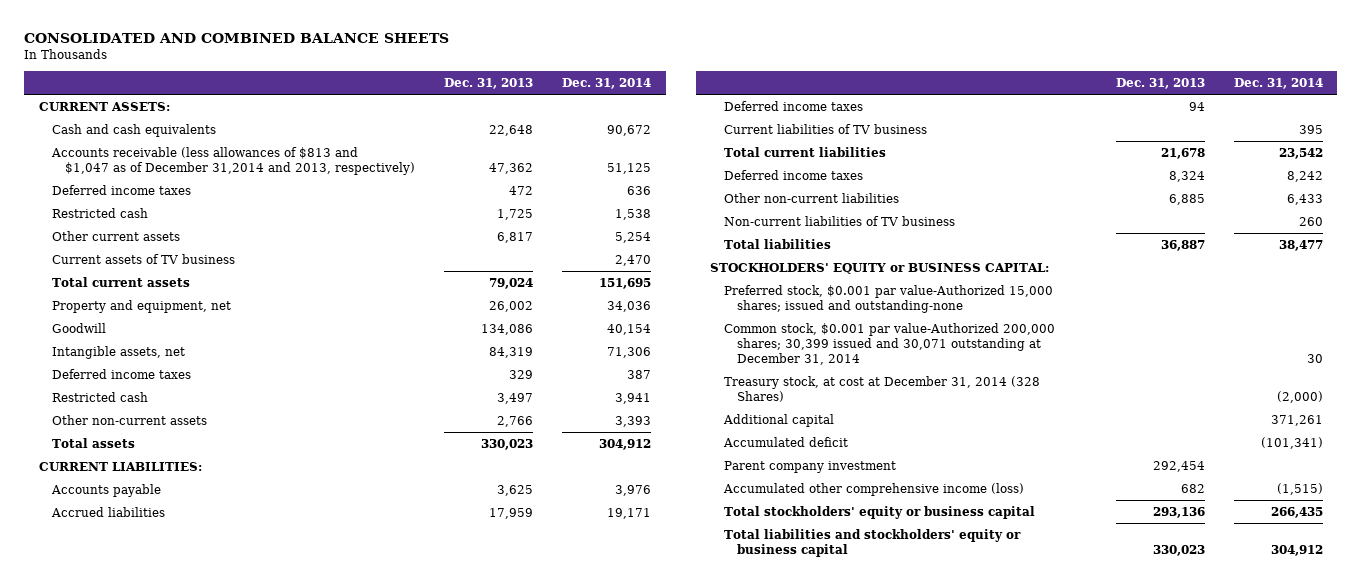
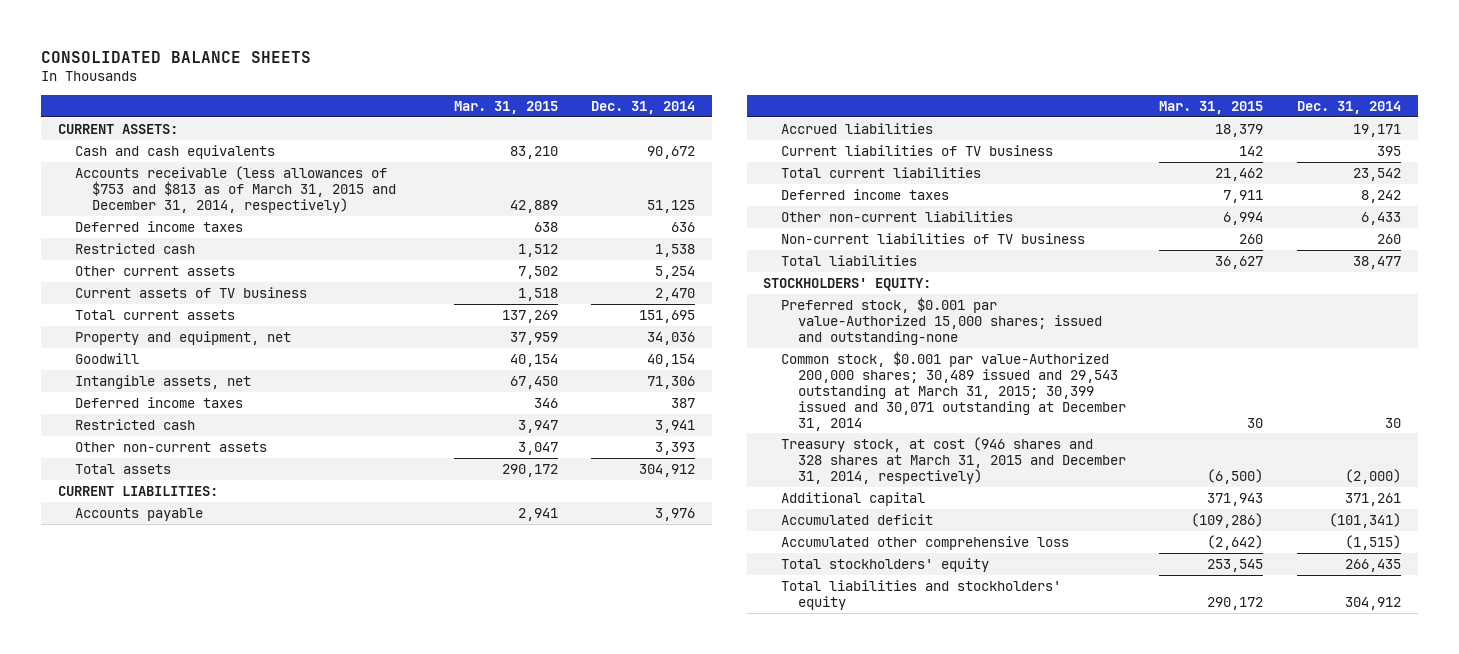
[24,32,450,43] CONSOLIDATED AND COMBINED BALANCE SHEETS -> [41,50,312,63] CONSOLIDATED BALANCE SHEETS
[444,77,534,89] Dec. 31, 2013 -> none
none -> [453,100,558,114] Mar. 31, 2015
[50,146,416,175] Accounts receivable (less allowances of $813 and $1,047 as of December 31,2014 and 2013, respectively) -> [75,165,397,213] Accounts receivable (less allowances of $753 and $813 as of March 31, 2015 and December 31, 2014, respectively)
[723,100,863,111] Deferred income taxes -> none
[710,262,1050,274] STOCKHOLDERS' EQUITY or BUSINESS CAPITAL: -> [763,277,932,291] STOCKHOLDERS' EQUITY:
[723,322,1055,365] Common stock, $0.001 par value-Authorized 200,000 shares; 30,399 issued and 30,071 outstanding at December 31, 2014 -> [780,350,1126,431] Common stock, $0.001 par value-Authorized 200,000 shares; 30,489 issued and 29,543 outstanding at March 31, 2015; 30,399 issued and 30,071 outstanding at December 31, 2014
[723,375,1040,402] Treasury stock, at cost at December 31, 2014 (328 Shares) -> [780,436,1126,484] Treasury stock, at cost (946 shares and 328 shares at March 31, 2015 and December 31, 2014, respectively)
[723,460,896,473] Parent company investment -> none
[722,482,1024,496] Accumulated other comprehensive income (loss) -> [780,535,1069,550] Accumulated other comprehensive loss
[723,505,1035,519] Total stockholders' equity or business capital -> [780,557,989,572] Total stockholders' equity
[723,528,1021,557] Total liabilities and stockholders' equity or business capital -> [780,579,1061,610] Total liabilities and stockholders' equity

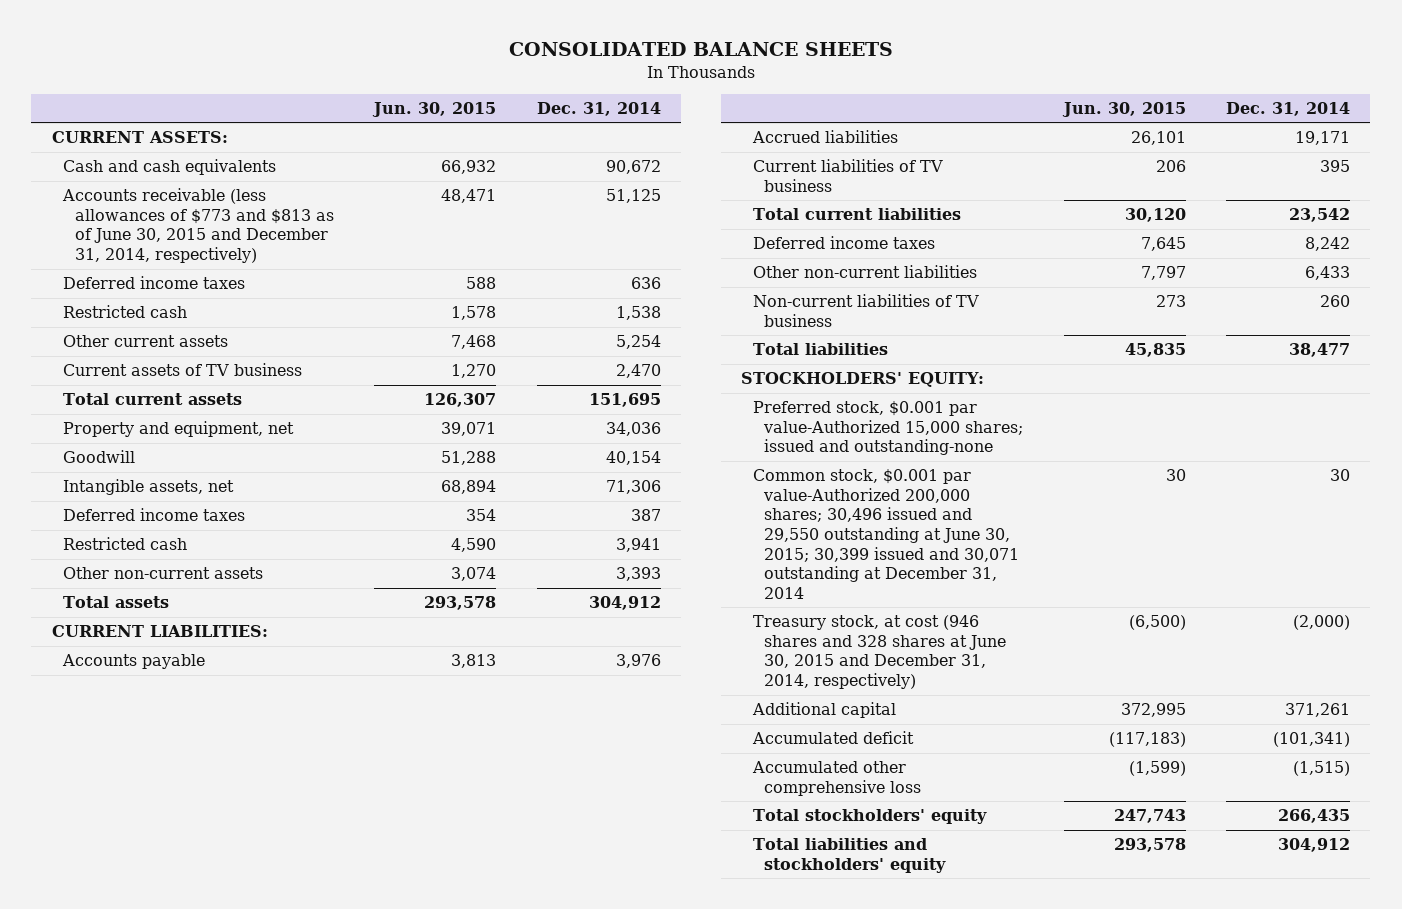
[453,100,558,114] Mar. 31, 2015 -> none
none -> [372,101,497,117] Jun. 30, 2015
[75,165,397,213] Accounts receivable (less allowances of $753 and $813 as of March 31, 2015 and December 31, 2014, respectively) -> [62,188,334,264] Accounts receivable (less allowances of $773 and $813 as of June 30, 2015 and December 31, 2014, respectively)
[780,350,1126,431] Common stock, $0.001 par value-Authorized 200,000 shares; 30,489 issued and 29,543 outstanding at March 31, 2015; 30,399 issued and 30,071 outstanding at December 31, 2014 -> [752,469,1020,599] Common stock, $0.001 par value-Authorized 200,000 shares; 30,496 issued and 29,550 outstanding at June 30, 2015; 30,399 issued and 30,071 outstanding at December 31, 2014
[780,436,1126,484] Treasury stock, at cost (946 shares and 328 shares at March 31, 2015 and December 31, 2014, respectively) -> [752,615,1007,690] Treasury stock, at cost (946 shares and 328 shares at June 30, 2015 and December 31, 2014, respectively)

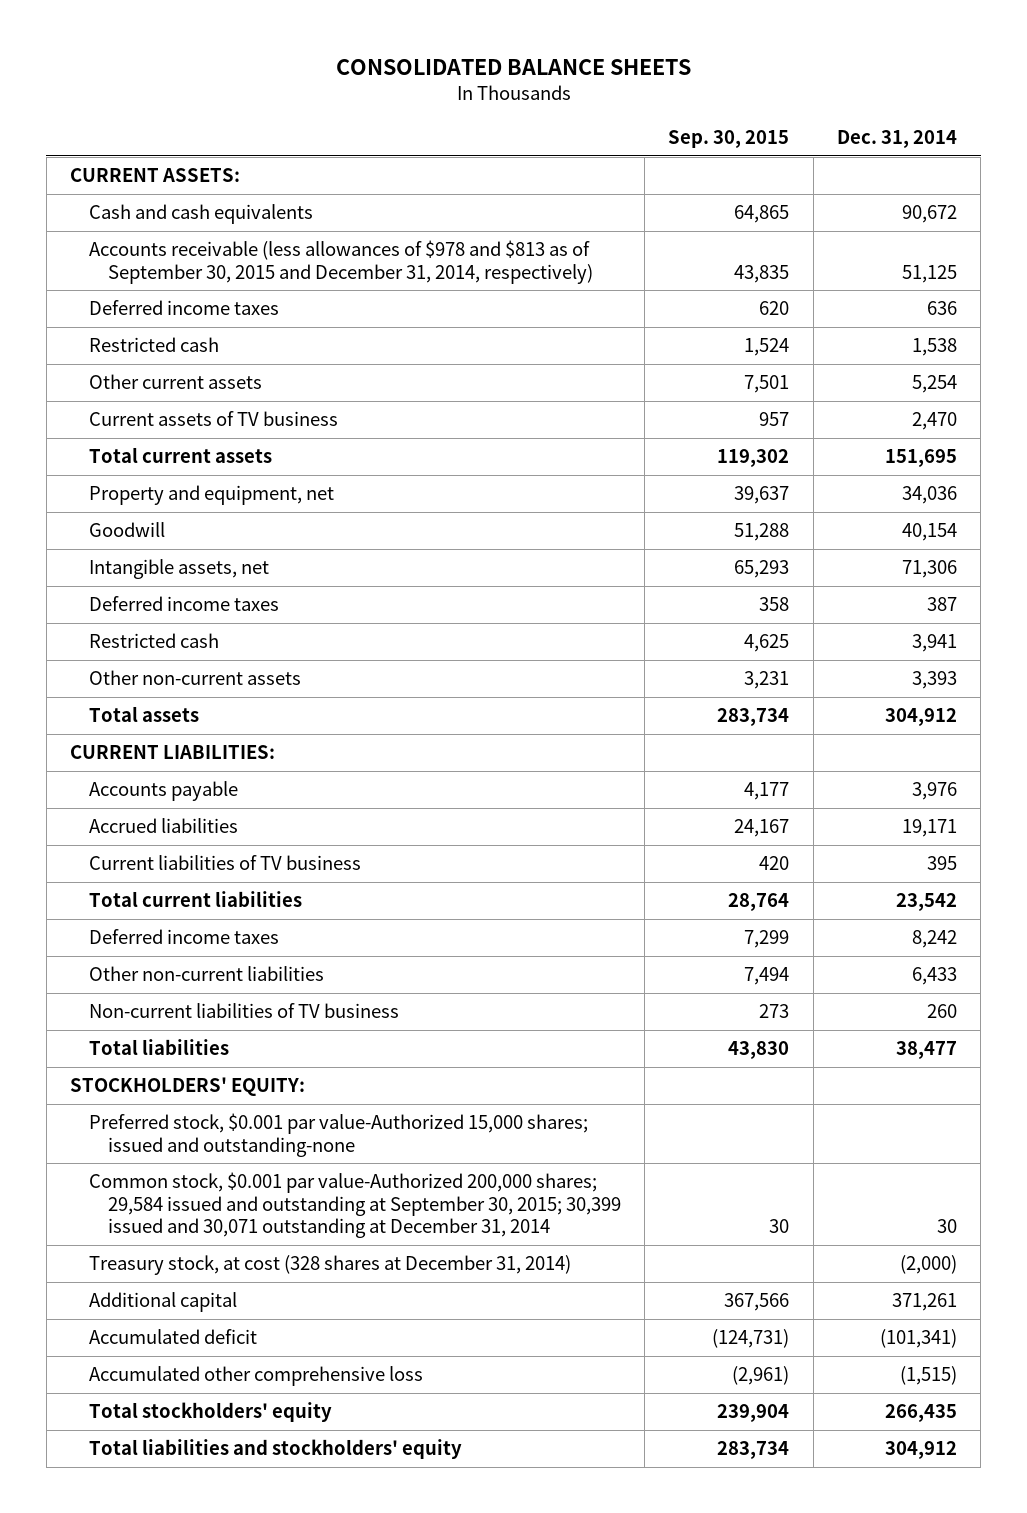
[372,101,497,117] Jun. 30, 2015 -> none
none -> [668,130,790,149] Sep. 30, 2015
[62,188,334,264] Accounts receivable (less allowances of $773 and $813 as of June 30, 2015 and December 31, 2014, respectively) -> [89,240,593,284] Accounts receivable (less allowances of $978 and $813 as of September 30, 2015 and December 31, 2014, respectively)
[752,469,1020,599] Common stock, $0.001 par value-Authorized 200,000 shares; 30,496 issued and 29,550 outstanding at June 30, 2015; 30,399 issued and 30,071 outstanding at December 31, 2014 -> [89,1172,621,1239] Common stock, $0.001 par value-Authorized 200,000 shares; 29,584 issued and outstanding at September 30, 2015; 30,399 issued and 30,071 outstanding at December 31, 2014
[752,615,1007,690] Treasury stock, at cost (946 shares and 328 shares at June 30, 2015 and December 31, 2014, respectively) -> [89,1255,572,1276] Treasury stock, at cost (328 shares at December 31, 2014)

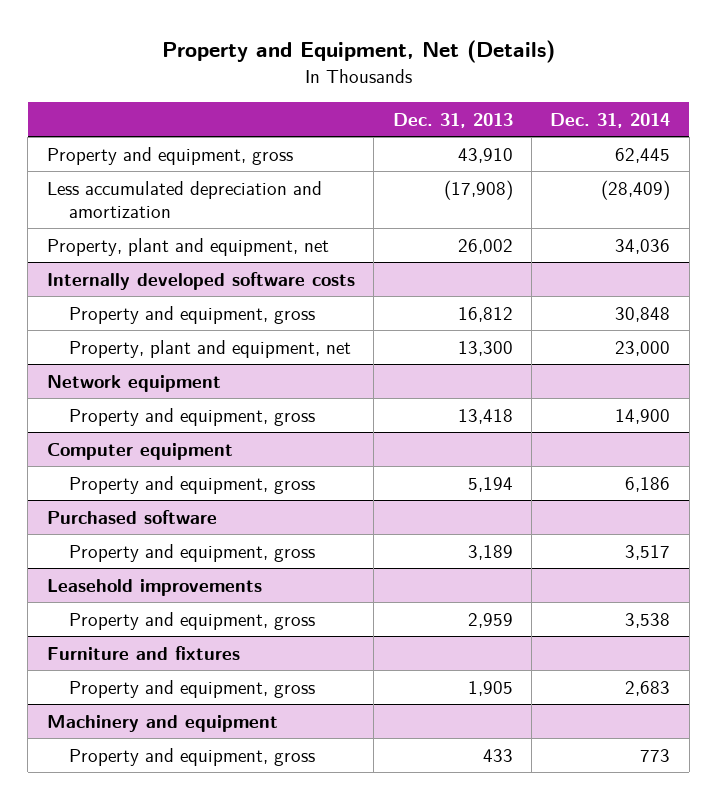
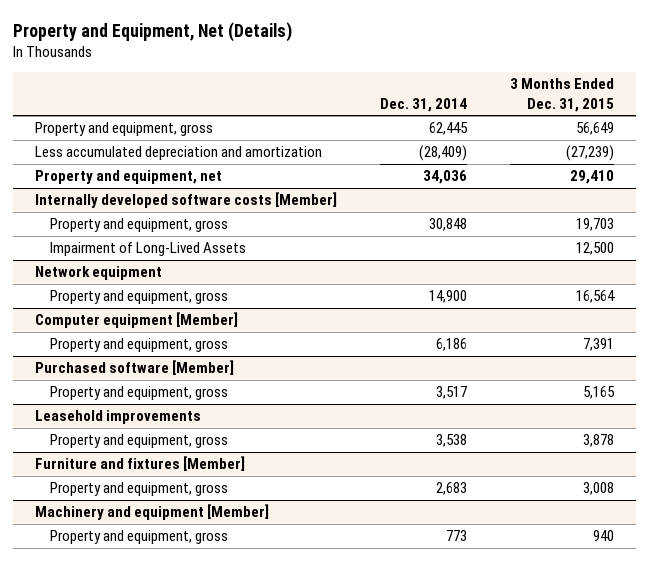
[392,112,513,128] Dec. 31, 2013 -> none
none -> [510,78,615,112] 3 Months Ended Dec. 31, 2015
[46,237,329,256] Property, plant and equipment, net -> [34,170,222,185] Property and equipment, net
[46,271,355,290] Internally developed software costs -> [34,192,337,209] Internally developed software costs [Member]
[68,339,351,358] Property, plant and equipment, net -> none
none -> [50,242,247,257] Impairment of Long-Lived Assets
[46,442,233,460] Computer equipment -> [34,312,238,329] Computer equipment [Member]
[46,509,217,524] Purchased software -> [34,360,234,376] Purchased software [Member]
[46,645,240,660] Furniture and fixtures -> [34,456,245,472] Furniture and fixtures [Member]
[46,714,278,732] Machinery and equipment -> [34,504,269,521] Machinery and equipment [Member]

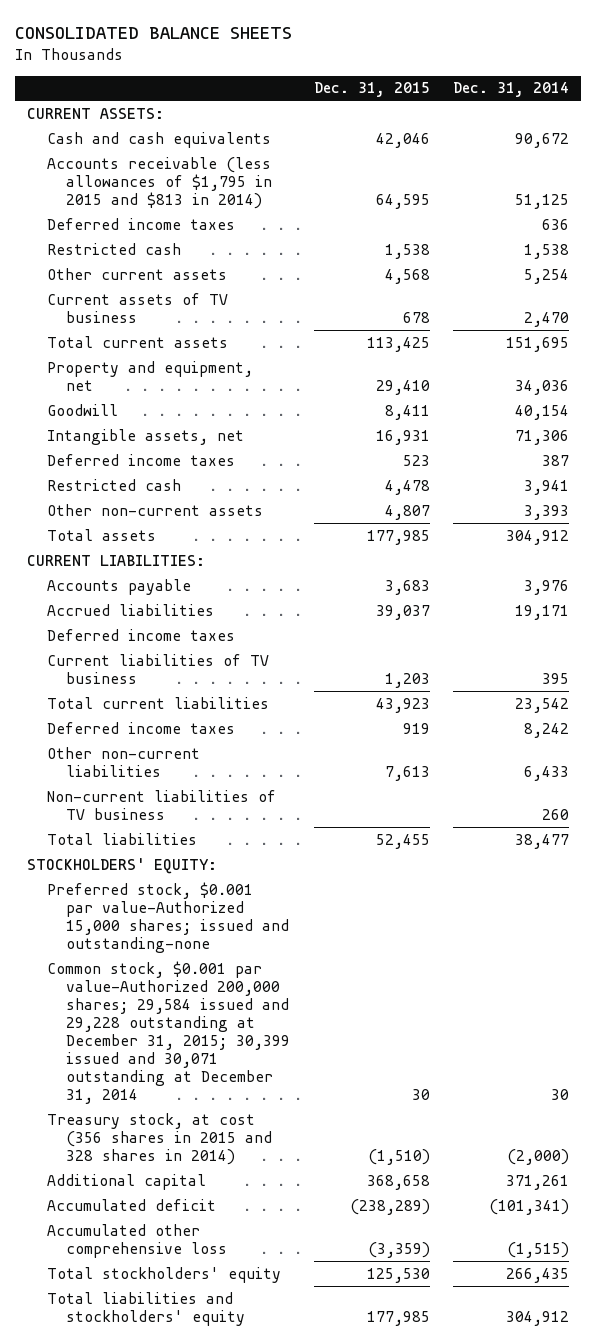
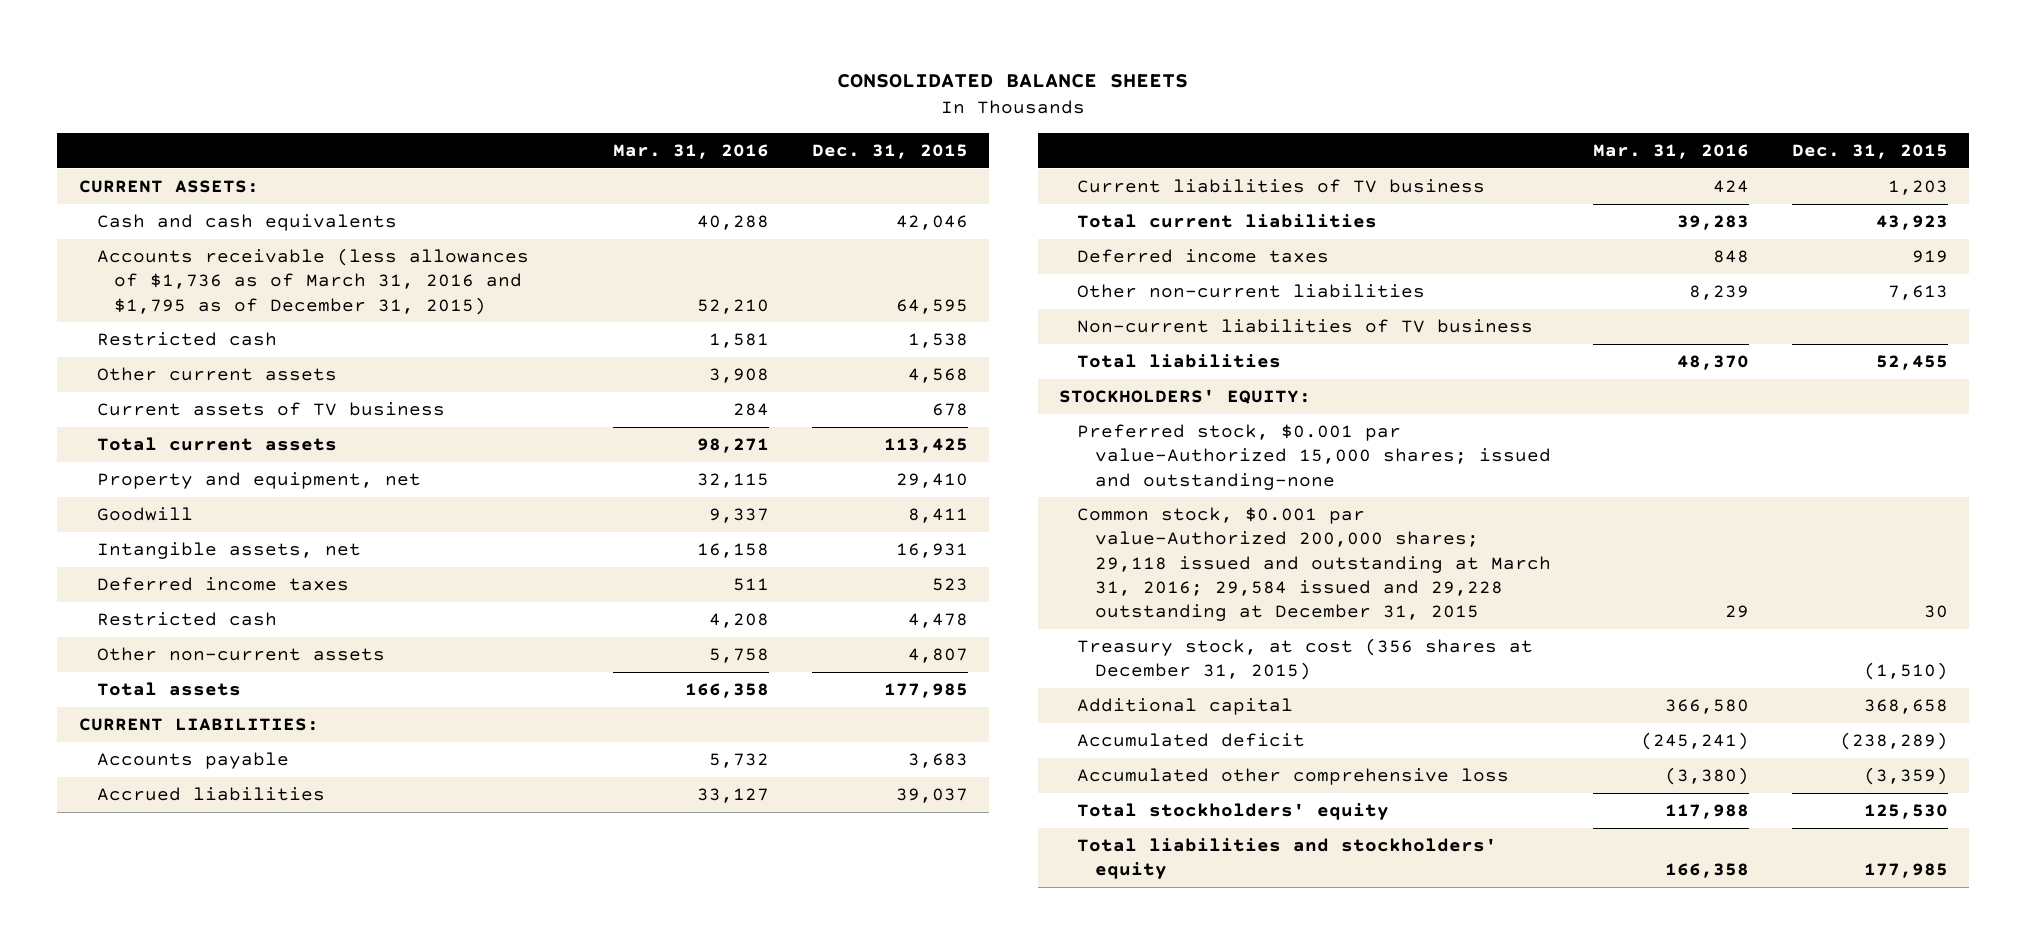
[452,82,569,98] Dec. 31, 2014 -> none
none -> [613,143,770,159] Mar. 31, 2016
[46,217,235,230] Deferred income taxes -> none
[46,156,273,209] Accounts receivable (less allowances of $1,795 in 2015 and $813 in 2014) -> [96,248,529,315] Accounts receivable (less allowances of $1,736 as of March 31, 2016 and $1,795 as of December 31, 2015)
[46,628,235,641] Deferred income taxes -> none
[46,960,291,1104] Common stock, $0.001 par value-Authorized 200,000 shares; 29,584 issued and 29,228 outstanding at December 31, 2015; 30,399 issued and 30,071 outstanding at December 31, 2014 -> [1076,507,1551,621] Common stock, $0.001 par value-Authorized 200,000 shares; 29,118 issued and outstanding at March 31, 2016; 29,584 issued and 29,228 outstanding at December 31, 2015
[46,1112,273,1165] Treasury stock, at cost (356 shares in 2015 and 328 shares in 2014) -> [1076,638,1533,681] Treasury stock, at cost (356 shares at December 31, 2015)

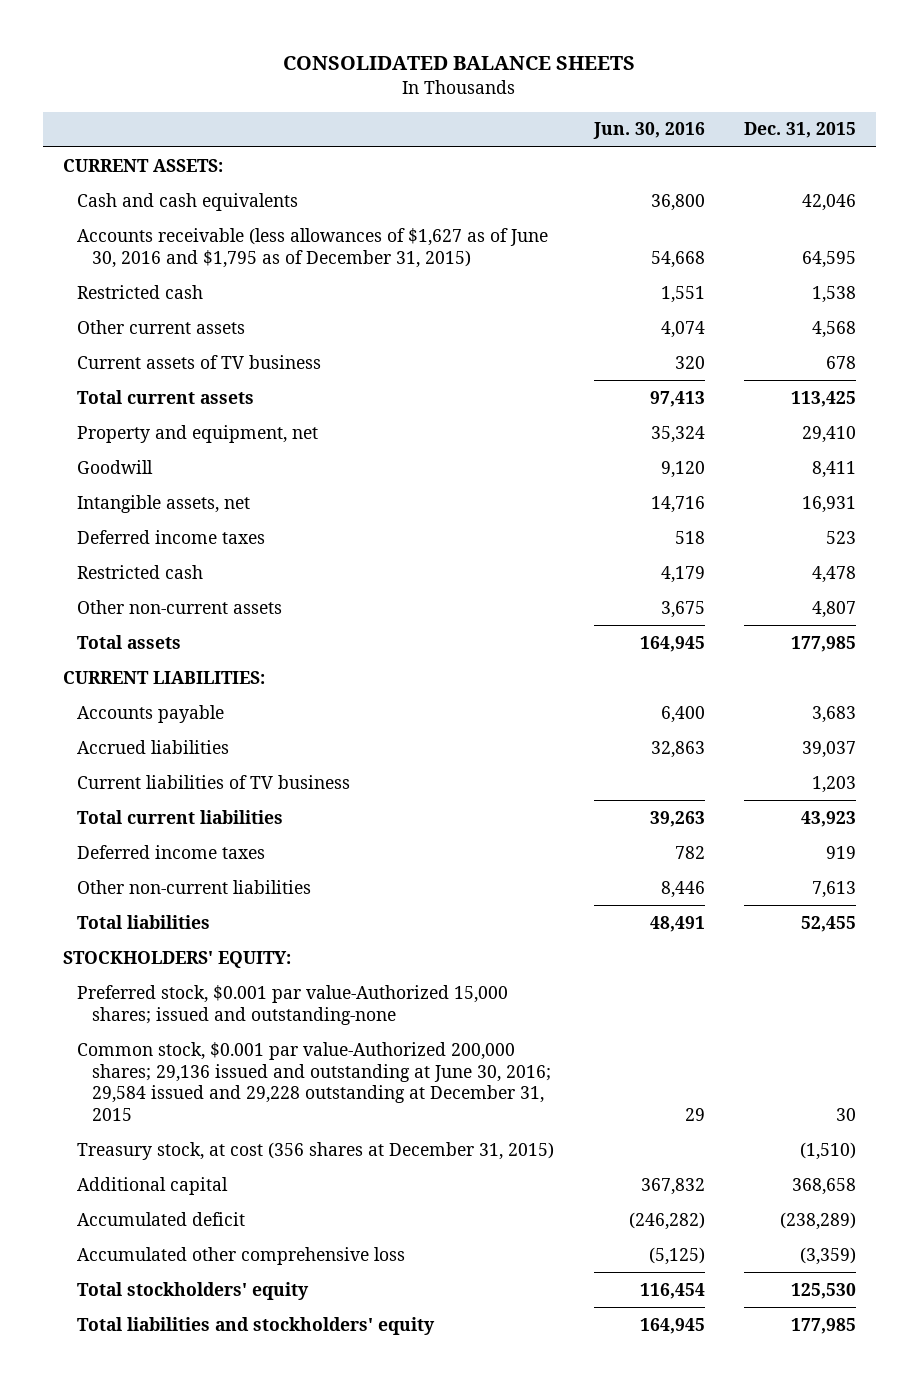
[613,143,770,159] Mar. 31, 2016 -> none
none -> [592,122,705,140] Jun. 30, 2016
[96,248,529,315] Accounts receivable (less allowances of $1,736 as of March 31, 2016 and $1,795 as of December 31, 2015) -> [77,227,549,268] Accounts receivable (less allowances of $1,627 as of June 30, 2016 and $1,795 as of December 31, 2015)
[1076,319,1533,334] Non-current liabilities of TV business -> none
[1076,507,1551,621] Common stock, $0.001 par value-Authorized 200,000 shares; 29,118 issued and outstanding at March 31, 2016; 29,584 issued and 29,228 outstanding at December 31, 2015 -> [77,1041,551,1121] Common stock, $0.001 par value-Authorized 200,000 shares; 29,136 issued and outstanding at June 30, 2016; 29,584 issued and 29,228 outstanding at December 31, 2015

